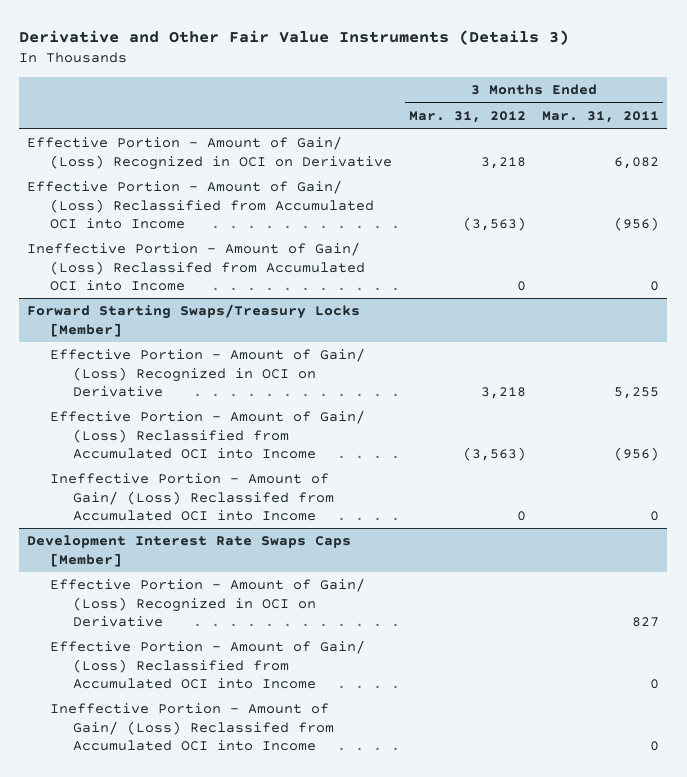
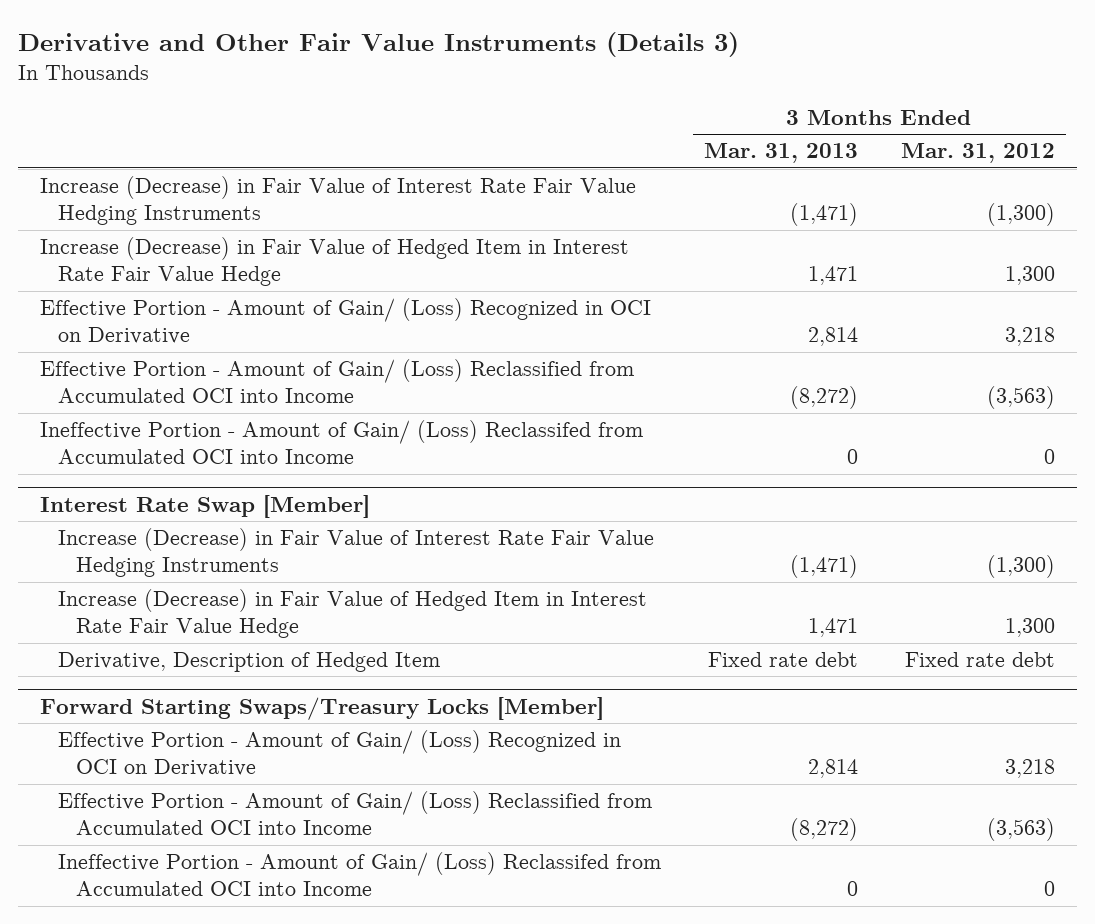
[542,111,660,124] Mar. 31, 2011 -> none
none -> [703,143,858,164] Mar. 31, 2013
none -> [39,175,636,226] Increase (Decrease) in Fair Value of Interest Rate Fair Value Hedging Instruments
none -> [39,236,629,287] Increase (Decrease) in Fair Value of Hedged Item in Interest Rate Fair Value Hedge
none -> [39,494,370,518] Interest Rate Swap [Member]
none -> [57,527,654,578] Increase (Decrease) in Fair Value of Interest Rate Fair Value Hedging Instruments
none -> [57,588,647,639] Increase (Decrease) in Fair Value of Hedged Item in Interest Rate Fair Value Hedge
none -> [57,651,440,672] Derivative, Description of Hedged Item
[27,535,352,567] Development Interest Rate Swaps Caps [Member] -> none
[50,578,366,627] Effective Portion - Amount of Gain/ (Loss) Recognized in OCI on Derivative -> none
[50,640,366,689] Effective Portion - Amount of Gain/ (Loss) Reclassified from Accumulated OCI into Income -> none
[50,703,334,751] Ineffective Portion - Amount of Gain/ (Loss) Reclassifed from Accumulated OCI into Income -> none

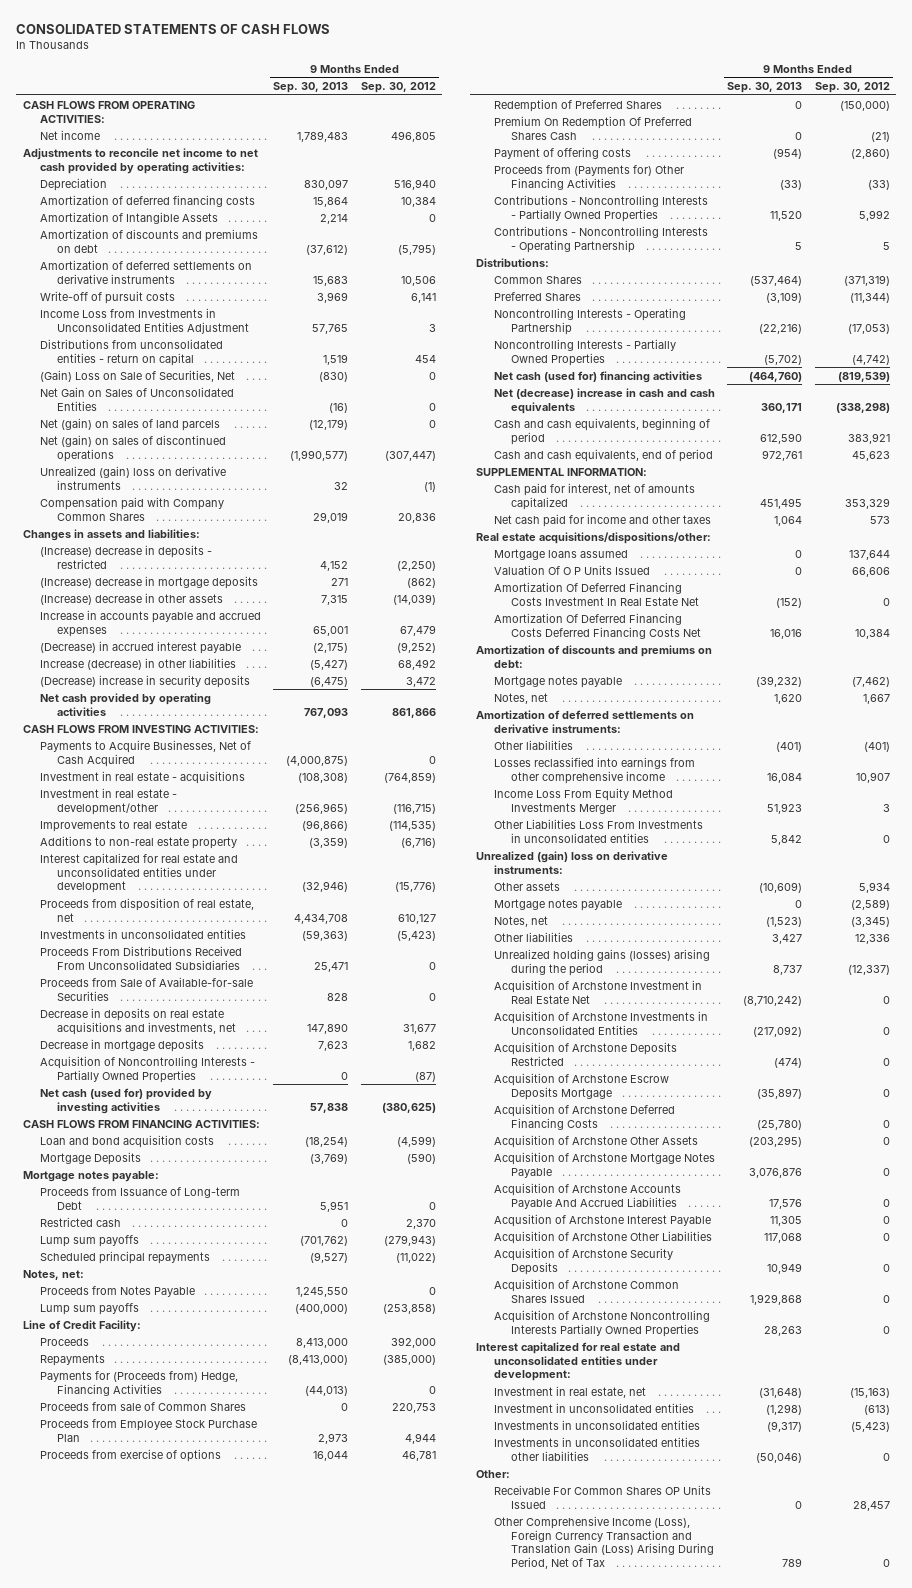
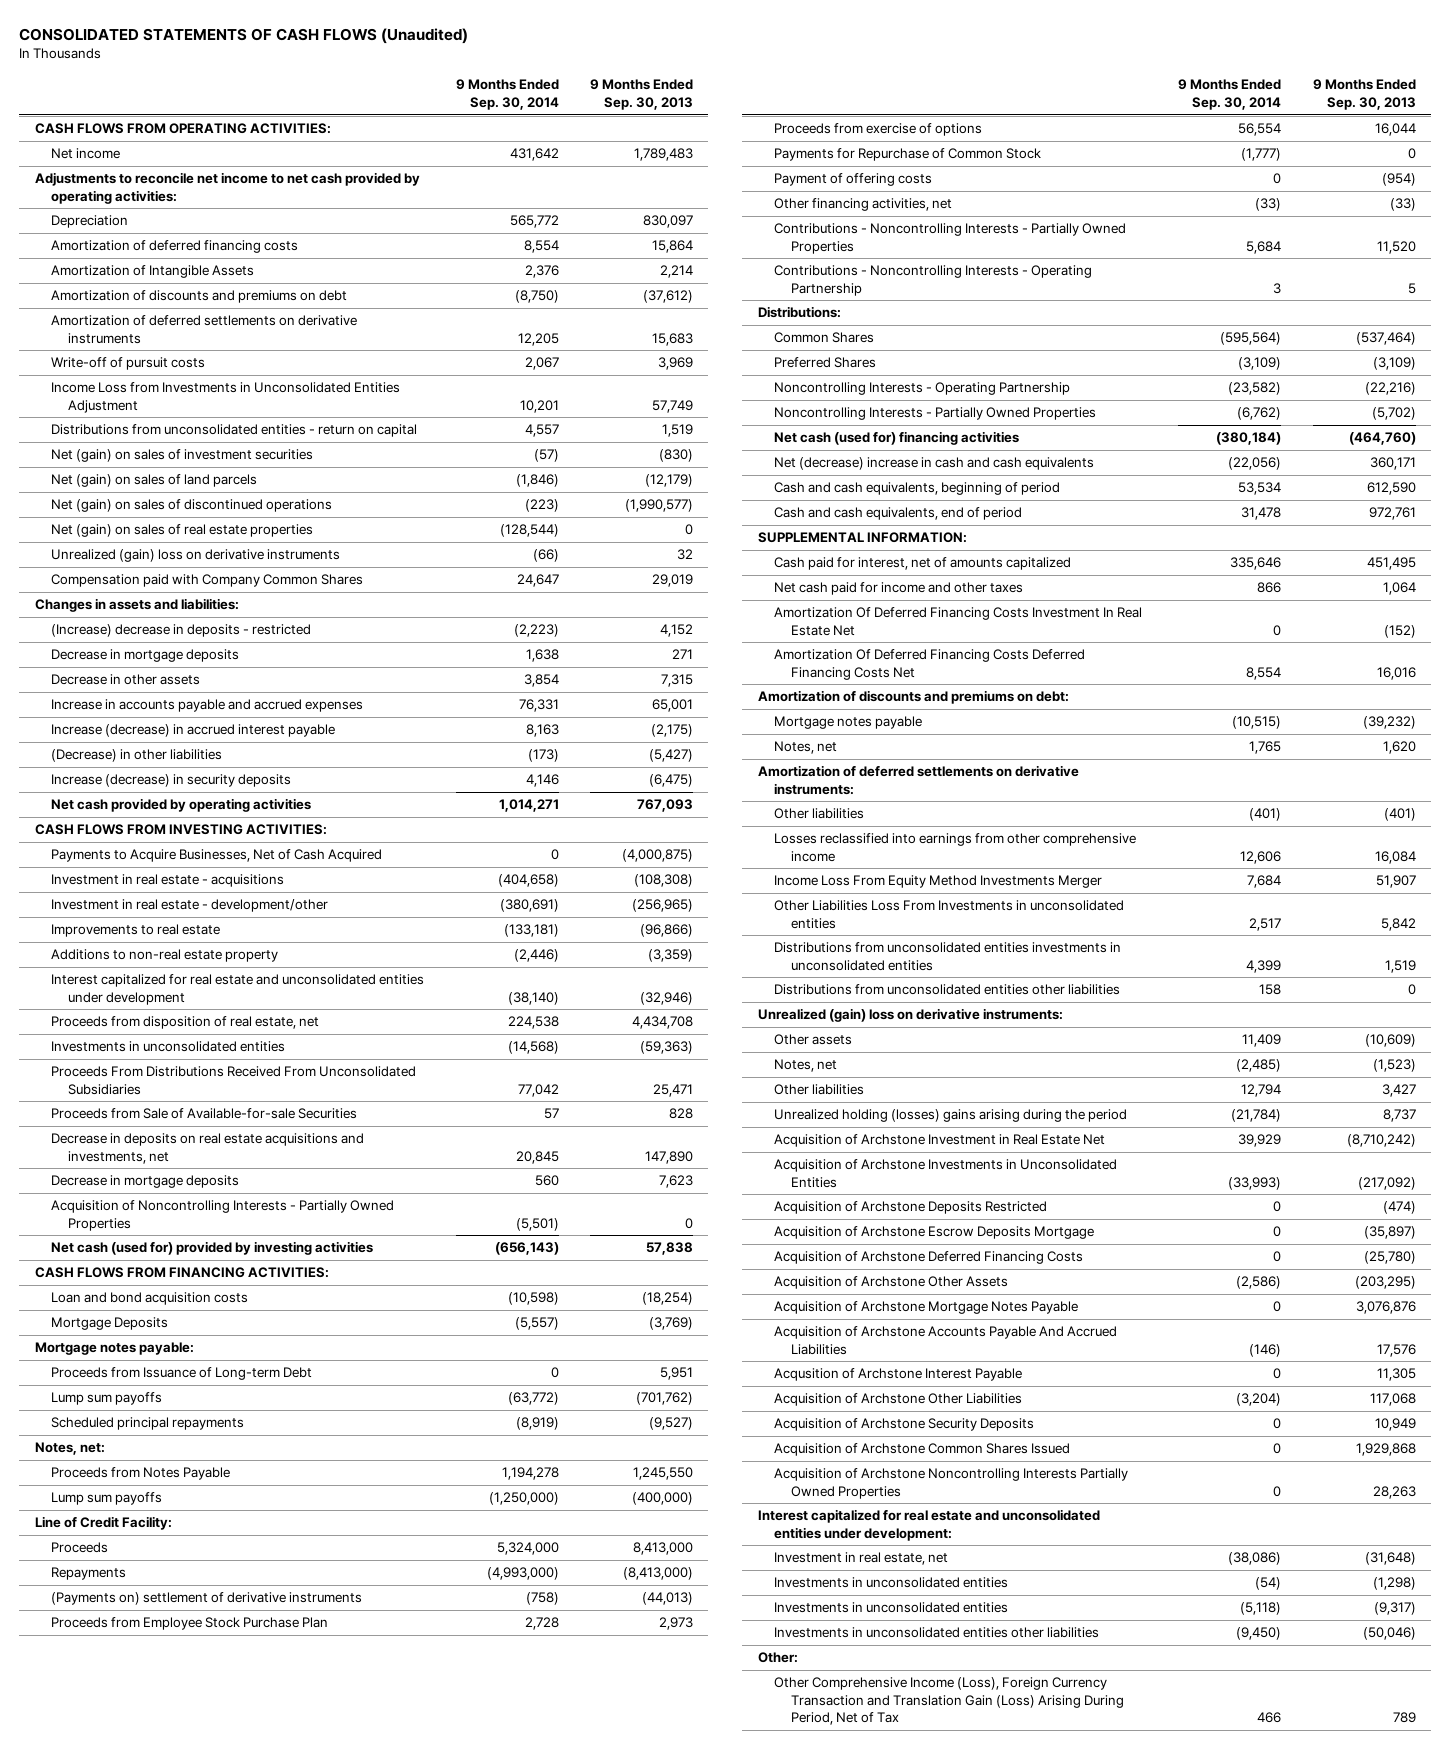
[16,23,331,34] CONSOLIDATED STATEMENTS OF CASH FLOWS -> [19,28,469,45] CONSOLIDATED STATEMENTS OF CASH FLOWS (Unaudited)
[360,82,436,94] Sep. 30, 2012 -> none
none -> [455,79,559,110] 9 Months Ended Sep. 30, 2014
[312,323,349,334] 57,765 -> [651,399,693,413] 57,749
[39,386,234,411] Net Gain on Sales of Unconsolidated Entities -> none
[39,369,235,382] (Gain) Loss on Sale of Securities, Net -> [51,449,314,463] Net (gain) on sales of investment securities
none -> [51,524,314,538] Net (gain) on sales of real estate properties
[39,575,258,589] (Increase) decrease in mortgage deposits -> [51,649,240,663] Decrease in mortgage deposits
[39,592,223,605] (Increase) decrease in other assets -> [51,674,201,686] Decrease in other assets
[39,640,241,654] (Decrease) in accrued interest payable -> [51,724,336,738] Increase (decrease) in accrued interest payable
[39,657,236,670] Increase (decrease) in other liabilities -> [51,749,223,763] (Decrease) in other liabilities
[39,674,250,688] (Decrease) increase in security deposits -> [51,774,292,788] Increase (decrease) in security deposits
[39,1216,121,1227] Restricted cash -> none
[39,1401,246,1411] Proceeds from sale of Common Shares -> none
[39,1370,238,1396] Payments for (Proceeds from) Hedge, Financing Activities -> [51,1592,363,1606] (Payments on) settlement of derivative instruments
[493,98,662,112] Redemption of Preferred Shares -> none
[493,115,692,140] Premium On Redemption Of Preferred Shares Cash -> none
none -> [774,148,1042,162] Payments for Repurchase of Common Stock
[493,164,684,190] Proceeds from (Payments for) Other Financing Activities -> [774,198,953,212] Other financing activities, net
[476,531,712,544] Real estate acquisitions/dispositions/other: -> none
[493,548,628,560] Mortgage loans assumed -> none
[493,564,650,575] Valuation Of O P Units Issued -> none
[767,802,803,814] 51,923 -> [1375,875,1416,889] 51,907
none -> [774,942,1122,971] Distributions from unconsolidated entities investments in unconsolidated entities
none -> [774,984,1121,996] Distributions from unconsolidated entities other liabilities
[493,898,622,911] Mortgage notes payable -> none
[493,948,710,976] Unrealized holding gains (losses) arising during the period -> [774,1109,1128,1123] Unrealized holding (losses) gains arising during the period
[493,1402,694,1413] Investment in unconsolidated entities -> [774,1577,1009,1589] Investments in unconsolidated entities
[493,1484,711,1509] Receivable For Common Shares OP Units Issued -> none

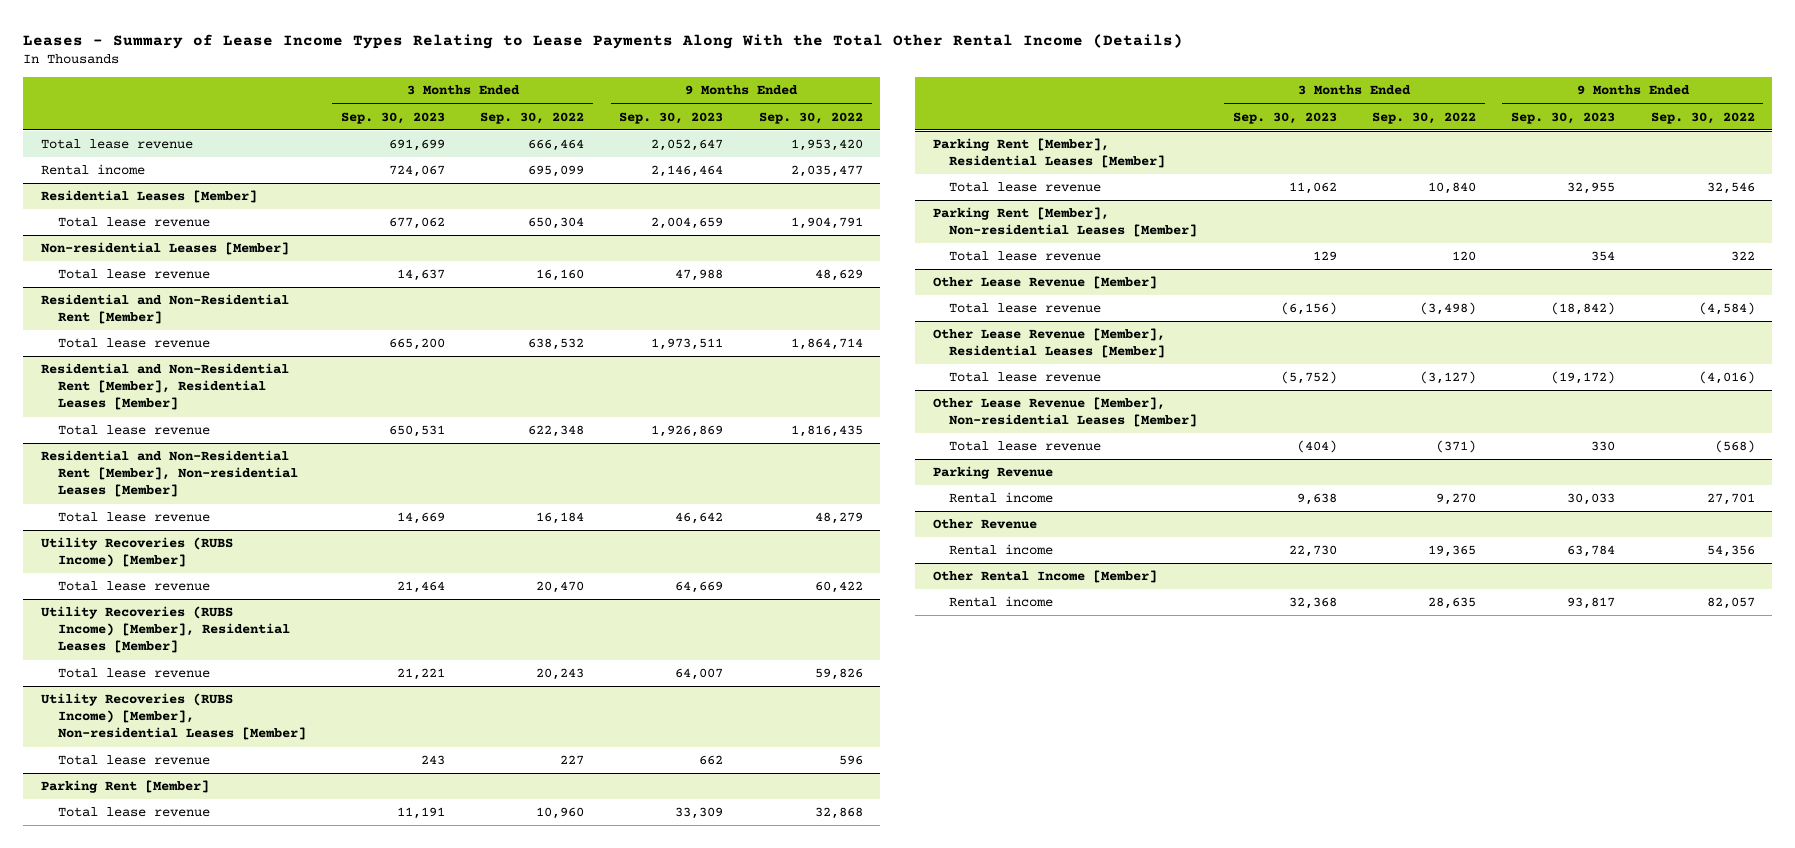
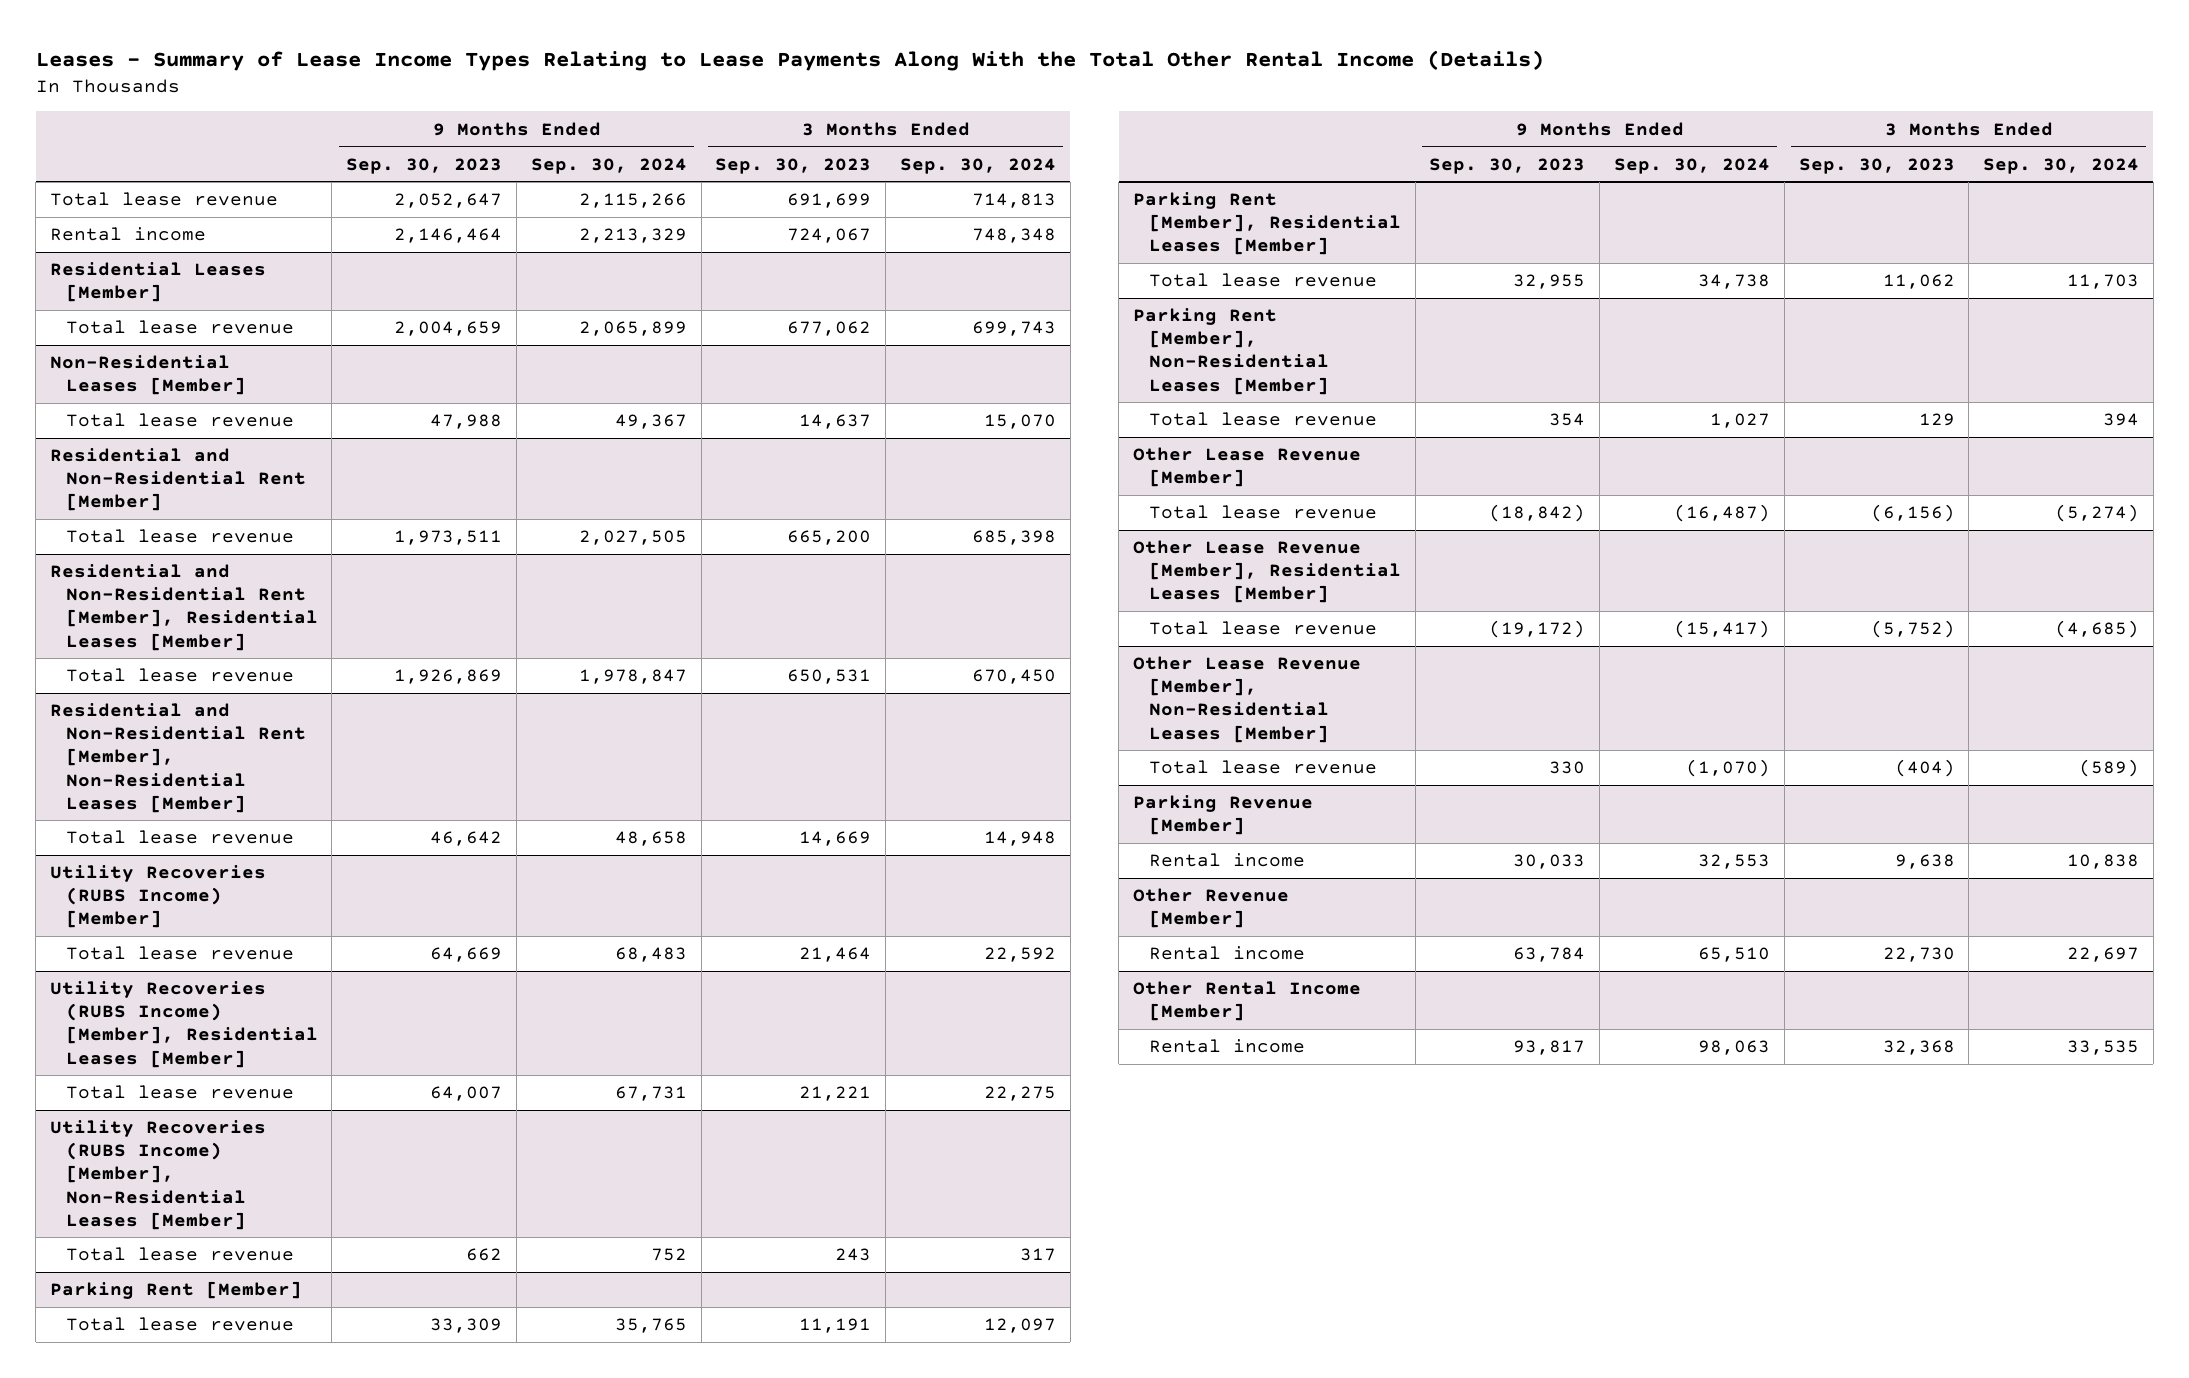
[480,111,585,124] Sep. 30, 2022 -> none
[758,111,863,124] Sep. 30, 2022 -> none
none -> [530,157,687,174] Sep. 30, 2024
none -> [899,157,1056,174] Sep. 30, 2024
[40,242,289,256] Non-residential Leases [Member] -> [49,355,246,396] Non-Residential Leases [Member]
[40,450,298,498] Residential and Non-Residential Rent [Member], Non-residential Leases [Member] -> [49,703,306,813] Residential and Non-Residential Rent [Member], Non-Residential Leases [Member]
[40,693,306,741] Utility Recoveries (RUBS Income) [Member], Non-residential Leases [Member] -> [49,1120,266,1230] Utility Recoveries (RUBS Income) [Member], Non-Residential Leases [Member]
[932,207,1198,238] Parking Rent [Member], Non-residential Leases [Member] -> [1133,308,1329,395] Parking Rent [Member], Non-Residential Leases [Member]
[932,397,1198,428] Other Lease Revenue [Member], Non-residential Leases [Member] -> [1133,656,1362,743] Other Lease Revenue [Member], Non-Residential Leases [Member]
[932,466,1053,480] Parking Revenue -> [1133,795,1314,836] Parking Revenue [Member]
[932,519,1037,530] Other Revenue -> [1133,888,1290,929] Other Revenue [Member]

